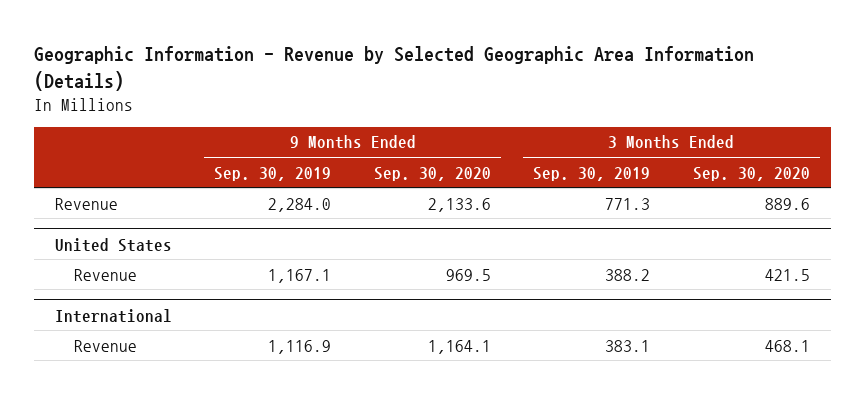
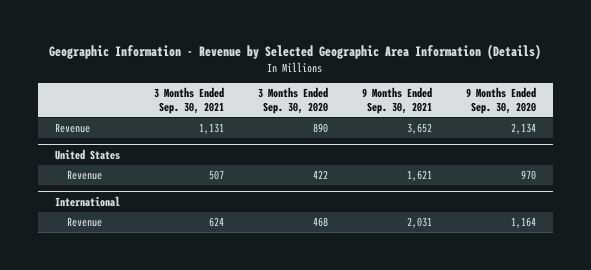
[214,166,332,181] Sep. 30, 2019 -> none
[533,166,651,181] Sep. 30, 2019 -> none
none -> [153,87,224,114] 3 Months Ended Sep. 30, 2021
none -> [362,87,433,114] 9 Months Ended Sep. 30, 2021
[427,197,491,212] 2,133.6 -> [511,123,537,135] 2,134
[764,197,810,210] 889.6 -> [312,123,328,134] 890
[445,268,491,281] 969.5 -> [521,170,537,181] 970
[764,268,810,281] 421.5 -> [312,170,328,180] 422
[427,339,491,354] 1,164.1 -> [511,217,537,229] 1,164
[764,339,810,352] 468.1 -> [312,217,328,228] 468

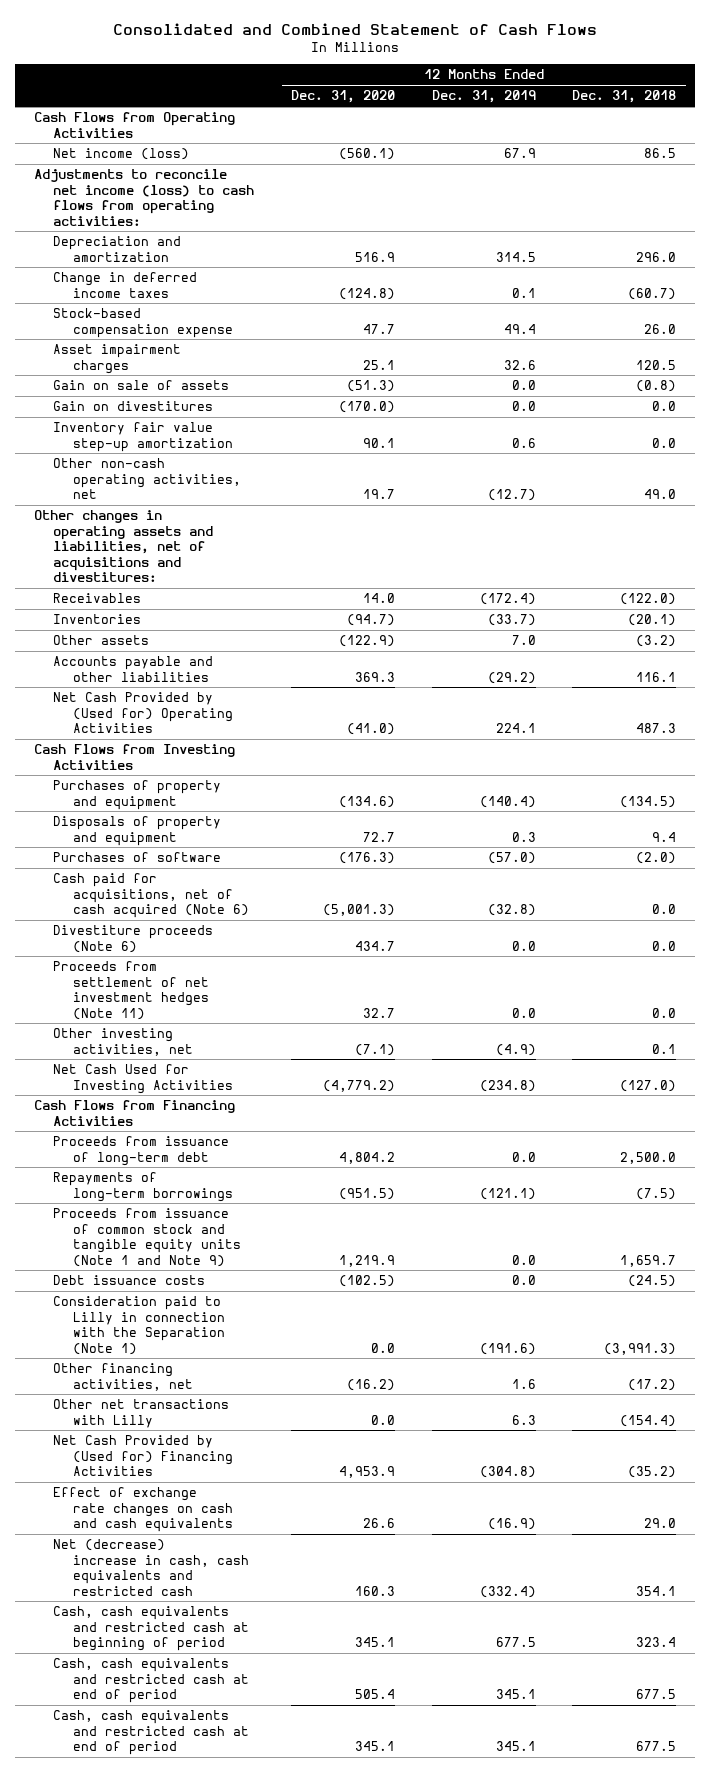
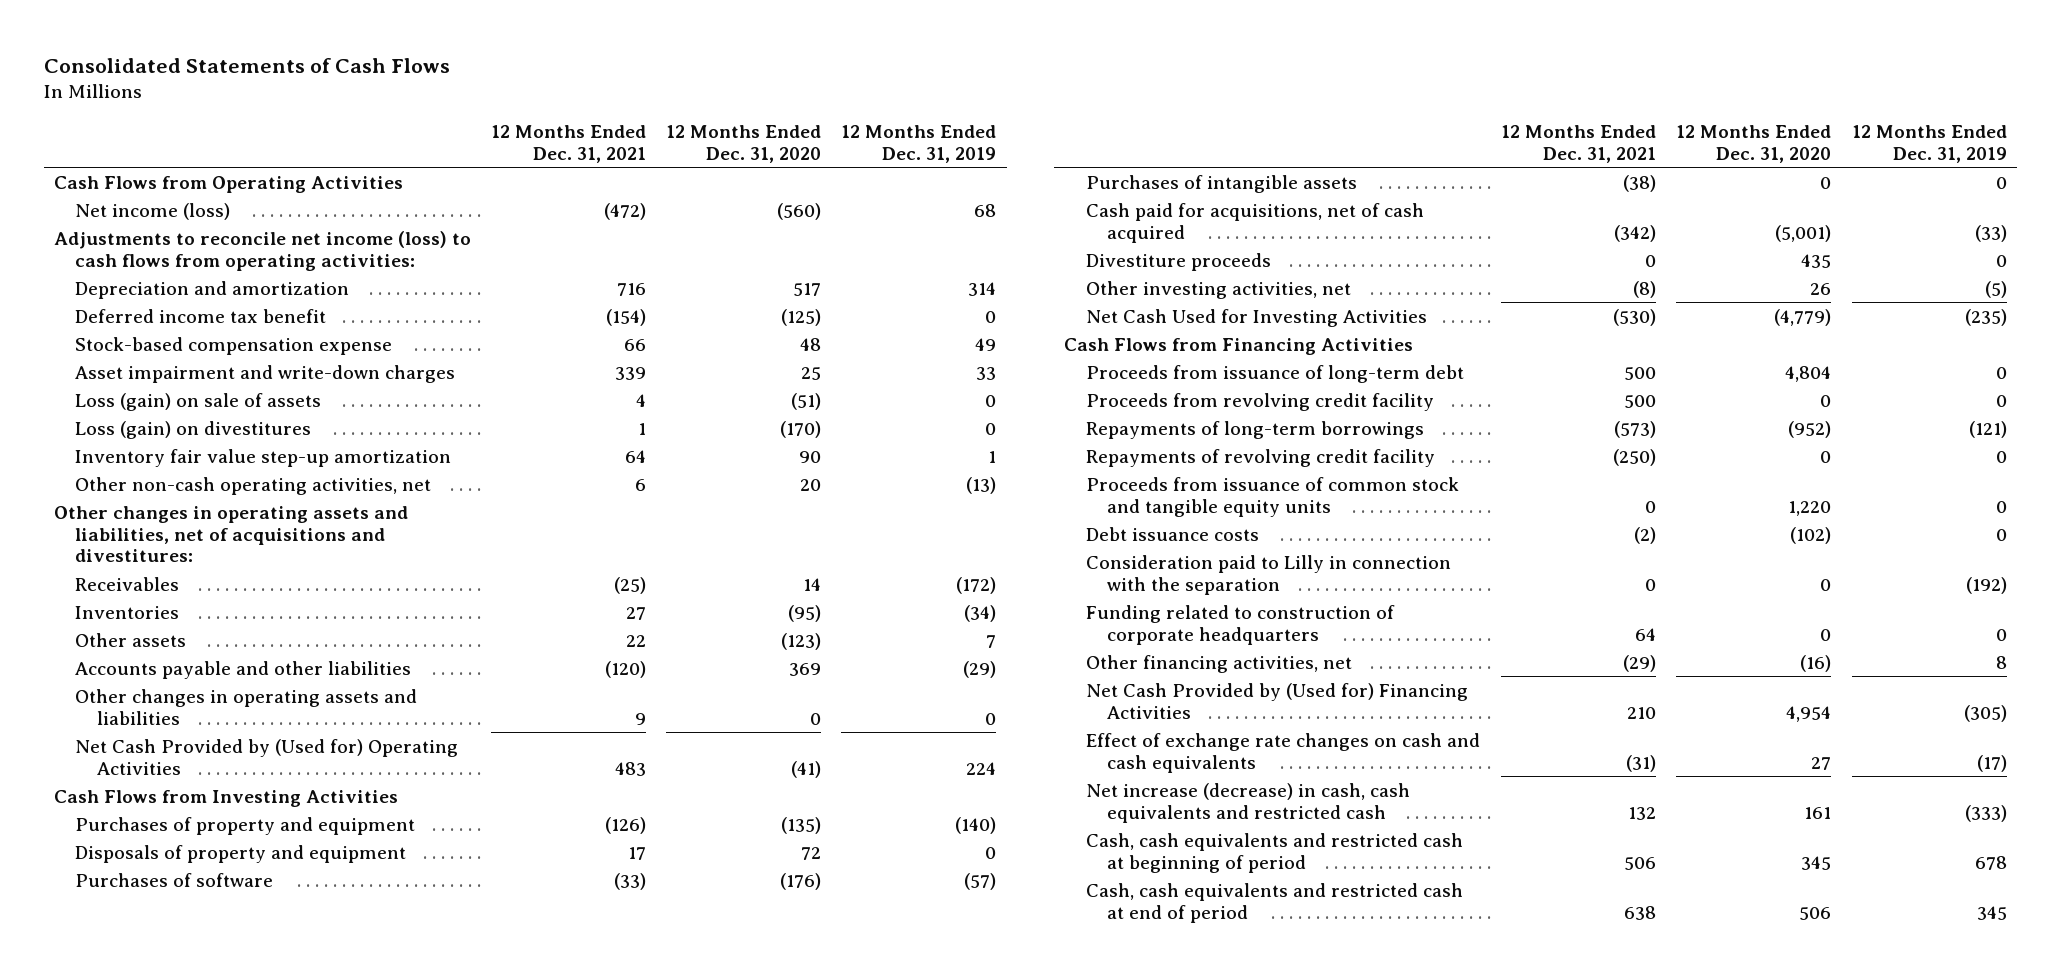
[113,22,598,35] Consolidated and Combined Statement of Cash Flows -> [43,57,450,73] Consolidated Statements of Cash Flows
[572,90,677,104] Dec. 31, 2018 -> none
none -> [490,124,646,163] 12 Months Ended Dec. 31, 2021
[338,148,395,161] (560.1) -> [777,202,822,220] (560)
[503,148,536,159] 67.9 -> [974,203,997,217] 68
[354,251,395,262] 516.9 -> [793,282,822,296] 517
[495,251,536,262] 314.5 -> [968,281,997,296] 314
[53,272,198,298] Change in deferred income taxes -> [75,308,327,323] Deferred income tax benefit
[338,287,395,300] (124.8) -> [781,308,822,326] (125)
[511,287,536,298] 0.1 -> [985,310,997,323] 0
[362,323,395,334] 47.7 -> [800,337,822,351] 48
[503,323,536,334] 49.4 -> [975,337,997,351] 49
[53,344,182,374] Asset impairment charges -> [75,364,456,383] Asset impairment and write-down charges
[362,359,395,370] 25.1 -> [801,366,822,380] 25
[503,359,536,370] 32.6 -> [976,366,997,380] 33
[53,380,230,391] Gain on sale of assets -> [75,392,322,411] Loss (gain) on sale of assets
[346,380,395,393] (51.3) -> [791,392,822,410] (51)
[511,380,536,391] 0.0 -> [985,394,997,407] 0
[53,401,214,412] Gain on divestitures -> [75,420,312,439] Loss (gain) on divestitures
[338,401,395,414] (170.0) -> [780,420,822,438] (170)
[511,401,536,412] 0.0 -> [985,422,997,435] 0
[362,437,395,448] 90.1 -> [799,450,822,463] 90
[511,437,536,448] 0.6 -> [988,450,997,463] 1
[362,489,395,500] 19.7 -> [800,478,822,491] 20
[487,489,536,502] (12.7) -> [966,476,997,494] (13)
[362,593,395,604] 14.0 -> [803,577,822,591] 14
[479,593,536,606] (172.4) -> [956,576,997,594] (172)
[346,614,395,627] (94.7) -> [788,604,822,622] (95)
[487,614,536,627] (33.7) -> [964,604,997,622] (34)
[338,635,395,648] (122.9) -> [781,632,822,650] (123)
[511,635,536,646] 7.0 -> [986,634,997,648] 7
[354,671,395,682] 369.3 -> [789,662,822,676] 369
[487,671,536,684] (29.2) -> [963,660,997,678] (29)
none -> [75,688,418,725] Other changes in operating assets and liabilities
[346,723,395,736] (41.0) -> [791,760,822,778] (41)
[495,723,536,734] 224.1 -> [966,761,997,775] 224
[53,961,209,1020] Proceeds from settlement of net investment hedges (Note 11) -> none
[338,795,395,808] (134.6) -> [781,816,822,834] (135)
[479,795,536,808] (140.4) -> [955,816,997,834] (140)
[362,831,395,842] 72.7 -> [801,846,822,860] 72
[511,831,536,842] 0.3 -> [985,846,997,859] 0
[338,852,395,865] (176.3) -> [780,872,822,890] (176)
[487,852,536,865] (57.0) -> [964,872,997,890] (57)
none -> [1085,174,1357,193] Purchases of intangible assets
[53,873,249,919] Cash paid for acquisitions, net of cash acquired (Note 6) -> [1085,202,1424,243] Cash paid for acquisitions, net of cash acquired
[322,904,395,917] (5,001.3) -> [1775,224,1832,242] (5,001)
[487,904,536,917] (32.8) -> [1974,224,2007,242] (33)
[53,925,214,953] Divestiture proceeds (Note 6) -> [1085,252,1271,271] Divestiture proceeds
[354,940,395,951] 434.7 -> [1801,253,1832,268] 435
[511,940,536,951] 0.0 -> [1995,254,2007,267] 0
[354,1043,395,1056] (7.1) -> [1810,282,1832,295] 26
[495,1043,536,1056] (4.9) -> [1984,280,2007,298] (5)
[322,1079,395,1092] (4,779.2) -> [1774,308,1832,326] (4,779)
[479,1079,536,1092] (234.8) -> [1964,308,2007,326] (235)
[53,1399,230,1428] Other net transactions with Lilly -> none
[53,1710,249,1756] Cash, cash equivalents and restricted cash at end of period -> none
[338,1151,395,1164] 4,804.2 -> [1785,365,1832,382] 4,804
[511,1151,536,1162] 0.0 -> [1995,366,2007,379] 0
none -> [1085,392,1434,411] Proceeds from revolving credit facility
[338,1187,395,1200] (951.5) -> [1788,420,1832,438] (952)
[479,1187,536,1200] (121.1) -> [1968,420,2007,438] (121)
none -> [1085,448,1435,467] Repayments of revolving credit facility
[53,1208,241,1267] Proceeds from issuance of common stock and tangible equity units (Note 1 and Note 9) -> [1085,476,1459,517] Proceeds from issuance of common stock and tangible equity units
[338,1254,395,1267] 1,219.9 -> [1788,500,1832,516] 1,220
[511,1254,536,1265] 0.0 -> [1995,500,2007,513] 0
[338,1275,395,1288] (102.5) -> [1790,526,1832,544] (102)
[511,1275,536,1286] 0.0 -> [1995,528,2007,541] 0
[53,1296,225,1355] Consideration paid to Lilly in connection with the Separation (Note 1) -> [1085,554,1451,595] Consideration paid to Lilly in connection with the separation
[370,1342,395,1353] 0.0 -> [1820,578,1832,591] 0
[479,1342,536,1355] (191.6) -> [1965,576,2007,594] (192)
none -> [1085,604,1395,645] Funding related to construction of corporate headquarters
[346,1378,395,1391] (16.2) -> [1800,654,1832,672] (16)
[511,1378,536,1389] 1.6 -> [1995,655,2007,669] 8
[338,1466,395,1479] 4,953.9 -> [1786,705,1832,722] 4,954
[479,1466,536,1479] (304.8) -> [1963,704,2007,722] (305)
[362,1518,395,1529] 26.6 -> [1811,756,1832,770] 27
[487,1518,536,1531] (16.9) -> [1976,754,2007,772] (17)
[53,1539,249,1596] Net (decrease) increase in cash, cash equivalents and restricted cash -> [1085,782,1410,823] Net increase (decrease) in cash, cash equivalents and restricted cash
[354,1585,395,1596] 160.3 -> [1804,806,1832,819] 161
[479,1585,536,1598] (332.4) -> [1964,804,2007,822] (333)
[354,1637,395,1648] 345.1 -> [1801,855,1832,870] 345
[495,1637,536,1648] 677.5 -> [1974,855,2007,870] 678
[354,1689,395,1700] 505.4 -> [1799,906,1832,920] 506
[495,1689,536,1700] 345.1 -> [1976,905,2007,920] 345

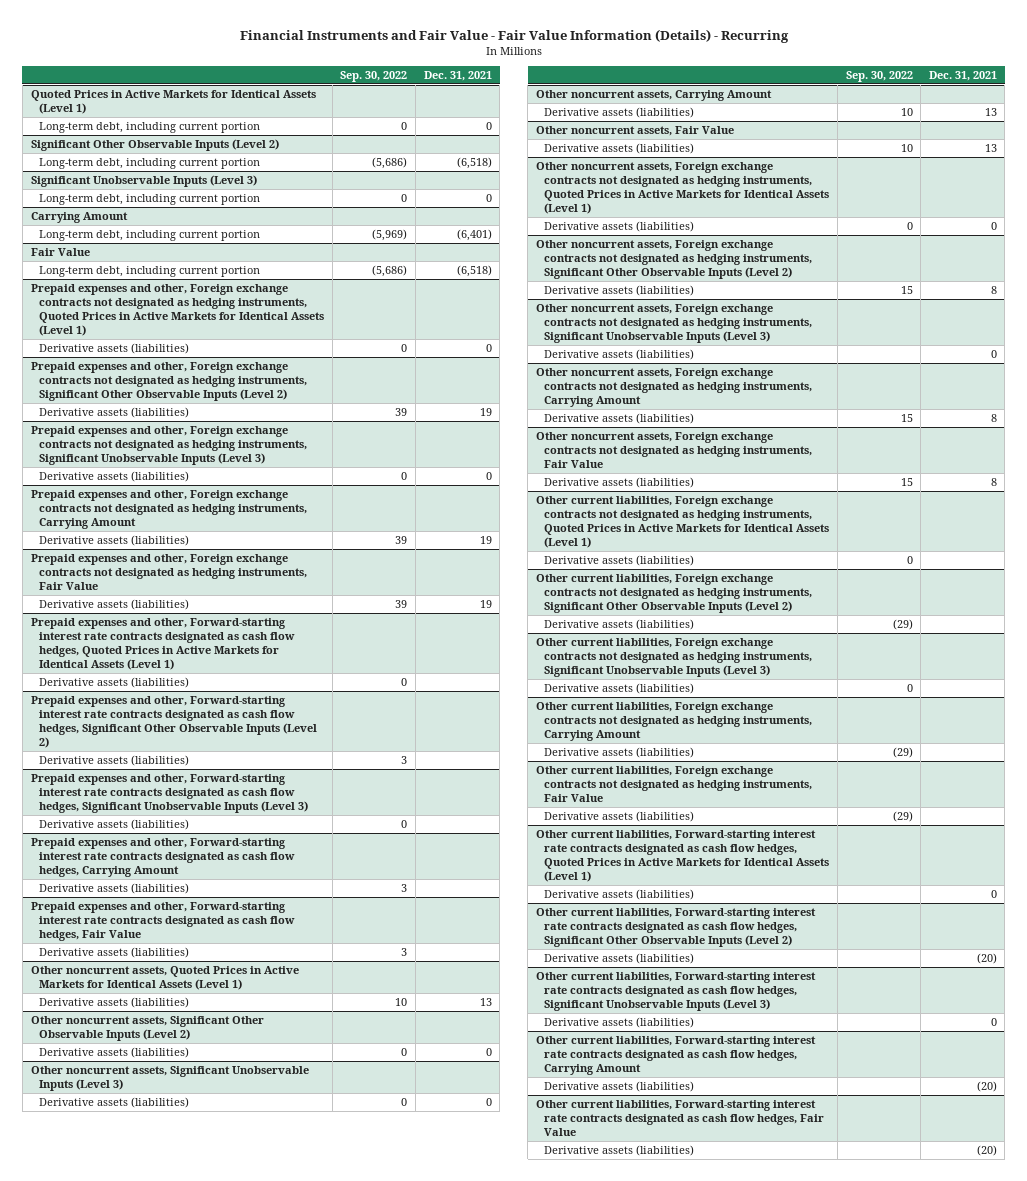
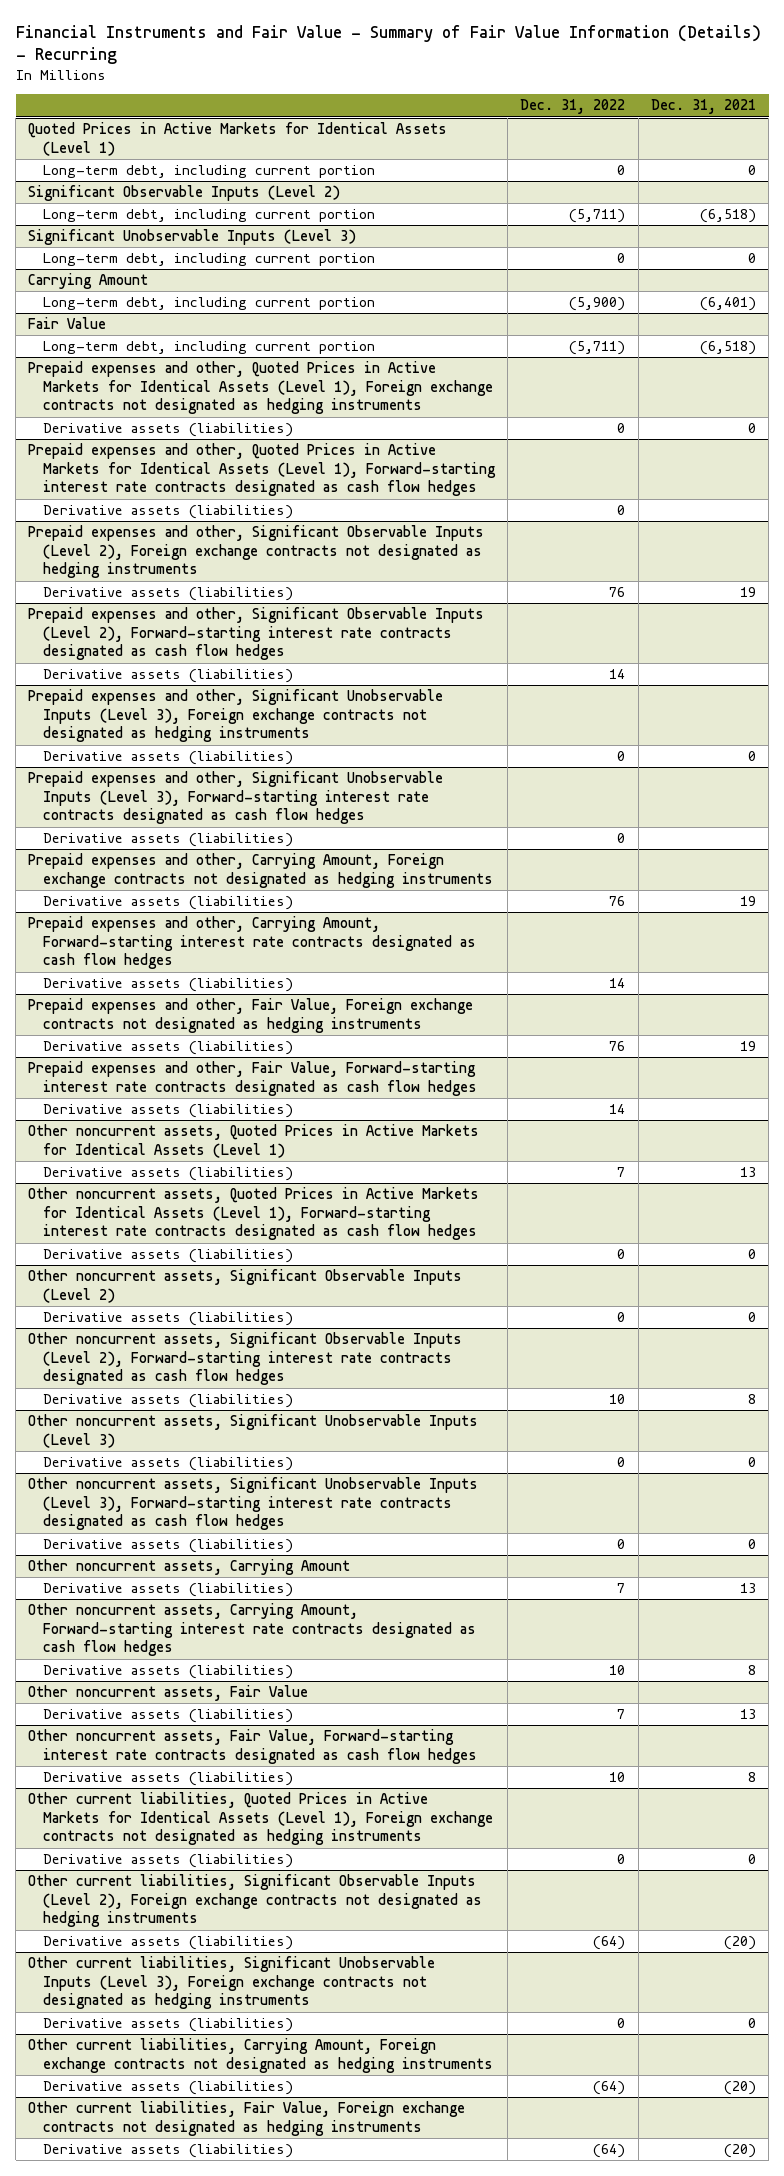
[239,28,789,43] Financial Instruments and Fair Value - Fair Value Information (Details) - Recurring -> [15,24,761,65] Financial Instruments and Fair Value - Summary of Fair Value Information (Details) - Recurring
[340,70,408,82] Sep. 30, 2022 -> none
none -> [520,99,626,115] Dec. 31, 2022
[30,138,279,151] Significant Other Observable Inputs (Level 2) -> [28,185,341,202] Significant Observable Inputs (Level 2)
[39,342,190,354] Derivative assets (liabilities) -> none
[30,361,308,402] Prepaid expenses and other, Foreign exchange contracts not designated as hedging instruments, Significant Other Observable Inputs (Level 2) -> none
[39,406,190,418] Derivative assets (liabilities) -> none
[30,425,308,466] Prepaid expenses and other, Foreign exchange contracts not designated as hedging instruments, Significant Unobservable Inputs (Level 3) -> none
[30,283,325,337] Prepaid expenses and other, Foreign exchange contracts not designated as hedging instruments, Quoted Prices in Active Markets for Identical Assets (Level 1) -> [28,361,493,415] Prepaid expenses and other, Quoted Prices in Active Markets for Identical Assets (Level 1), Foreign exchange contracts not designated as hedging instruments
[30,489,308,530] Prepaid expenses and other, Foreign exchange contracts not designated as hedging instruments, Carrying Amount -> none
[39,534,190,546] Derivative assets (liabilities) -> none
[30,553,308,591] Prepaid expenses and other, Foreign exchange contracts not designated as hedging instruments, Fair Value -> none
[39,598,190,610] Derivative assets (liabilities) -> none
[30,617,296,671] Prepaid expenses and other, Forward-starting interest rate contracts designated as cash flow hedges, Quoted Prices in Active Markets for Identical Assets (Level 1) -> [28,443,496,497] Prepaid expenses and other, Quoted Prices in Active Markets for Identical Assets (Level 1), Forward-starting interest rate contracts designated as cash flow hedges
none -> [28,525,485,579] Prepaid expenses and other, Significant Observable Inputs (Level 2), Foreign exchange contracts not designated as hedging instruments
none -> [42,587,293,602] Derivative assets (liabilities)
[30,695,318,749] Prepaid expenses and other, Forward-starting interest rate contracts designated as cash flow hedges, Significant Other Observable Inputs (Level 2) -> [28,607,485,661] Prepaid expenses and other, Significant Observable Inputs (Level 2), Forward-starting interest rate contracts designated as cash flow hedges
none -> [28,689,444,743] Prepaid expenses and other, Significant Unobservable Inputs (Level 3), Foreign exchange contracts not designated as hedging instruments
none -> [42,751,293,766] Derivative assets (liabilities)
[30,773,309,814] Prepaid expenses and other, Forward-starting interest rate contracts designated as cash flow hedges, Significant Unobservable Inputs (Level 3) -> [28,771,444,825] Prepaid expenses and other, Significant Unobservable Inputs (Level 3), Forward-starting interest rate contracts designated as cash flow hedges
none -> [28,853,493,888] Prepaid expenses and other, Carrying Amount, Foreign exchange contracts not designated as hedging instruments
none -> [42,896,293,911] Derivative assets (liabilities)
[30,837,296,878] Prepaid expenses and other, Forward-starting interest rate contracts designated as cash flow hedges, Carrying Amount -> [28,916,476,970] Prepaid expenses and other, Carrying Amount, Forward-starting interest rate contracts designated as cash flow hedges
none -> [28,998,474,1033] Prepaid expenses and other, Fair Value, Foreign exchange contracts not designated as hedging instruments
none -> [42,1041,293,1056] Derivative assets (liabilities)
[30,901,296,942] Prepaid expenses and other, Forward-starting interest rate contracts designated as cash flow hedges, Fair Value -> [28,1061,477,1096] Prepaid expenses and other, Fair Value, Forward-starting interest rate contracts designated as cash flow hedges
[30,1015,264,1042] Other noncurrent assets, Significant Other Observable Inputs (Level 2) -> none
none -> [28,1187,480,1241] Other noncurrent assets, Quoted Prices in Active Markets for Identical Assets (Level 1), Forward-starting interest rate contracts designated as cash flow hedges
none -> [28,1269,463,1303] Other noncurrent assets, Significant Observable Inputs (Level 2)
none -> [42,1312,293,1327] Derivative assets (liabilities)
none -> [28,1332,463,1386] Other noncurrent assets, Significant Observable Inputs (Level 2), Forward-starting interest rate contracts designated as cash flow hedges
none -> [42,1394,293,1409] Derivative assets (liabilities)
none -> [28,1477,479,1531] Other noncurrent assets, Significant Unobservable Inputs (Level 3), Forward-starting interest rate contracts designated as cash flow hedges
none -> [42,1539,293,1554] Derivative assets (liabilities)
none -> [28,1603,476,1657] Other noncurrent assets, Carrying Amount, Forward-starting interest rate contracts designated as cash flow hedges
none -> [42,1665,293,1680] Derivative assets (liabilities)
[535,161,830,215] Other noncurrent assets, Foreign exchange contracts not designated as hedging instruments, Quoted Prices in Active Markets for Identical Assets (Level 1) -> none
[544,220,695,232] Derivative assets (liabilities) -> none
[535,239,813,280] Other noncurrent assets, Foreign exchange contracts not designated as hedging instruments, Significant Other Observable Inputs (Level 2) -> none
[544,284,695,296] Derivative assets (liabilities) -> none
[535,303,813,344] Other noncurrent assets, Foreign exchange contracts not designated as hedging instruments, Significant Unobservable Inputs (Level 3) -> none
[544,348,695,360] Derivative assets (liabilities) -> none
[535,367,813,408] Other noncurrent assets, Foreign exchange contracts not designated as hedging instruments, Carrying Amount -> none
[544,412,695,424] Derivative assets (liabilities) -> none
[535,431,813,469] Other noncurrent assets, Foreign exchange contracts not designated as hedging instruments, Fair Value -> none
none -> [28,1729,477,1764] Other noncurrent assets, Fair Value, Forward-starting interest rate contracts designated as cash flow hedges
[544,554,695,566] Derivative assets (liabilities) -> none
[535,573,813,614] Other current liabilities, Foreign exchange contracts not designated as hedging instruments, Significant Other Observable Inputs (Level 2) -> none
[544,618,695,630] Derivative assets (liabilities) -> none
[535,637,813,678] Other current liabilities, Foreign exchange contracts not designated as hedging instruments, Significant Unobservable Inputs (Level 3) -> none
[544,682,695,694] Derivative assets (liabilities) -> none
[535,701,813,742] Other current liabilities, Foreign exchange contracts not designated as hedging instruments, Carrying Amount -> none
[544,746,695,758] Derivative assets (liabilities) -> none
[535,765,813,803] Other current liabilities, Foreign exchange contracts not designated as hedging instruments, Fair Value -> none
[544,810,695,822] Derivative assets (liabilities) -> none
[535,829,830,883] Other current liabilities, Forward-starting interest rate contracts designated as cash flow hedges, Quoted Prices in Active Markets for Identical Assets (Level 1) -> none
[535,495,830,549] Other current liabilities, Foreign exchange contracts not designated as hedging instruments, Quoted Prices in Active Markets for Identical Assets (Level 1) -> [28,1792,493,1846] Other current liabilities, Quoted Prices in Active Markets for Identical Assets (Level 1), Foreign exchange contracts not designated as hedging instruments
[535,907,816,948] Other current liabilities, Forward-starting interest rate contracts designated as cash flow hedges, Significant Other Observable Inputs (Level 2) -> none
none -> [28,1874,482,1928] Other current liabilities, Significant Observable Inputs (Level 2), Foreign exchange contracts not designated as hedging instruments
[535,971,816,1012] Other current liabilities, Forward-starting interest rate contracts designated as cash flow hedges, Significant Unobservable Inputs (Level 3) -> none
none -> [28,1956,436,2010] Other current liabilities, Significant Unobservable Inputs (Level 3), Foreign exchange contracts not designated as hedging instruments
[535,1035,816,1076] Other current liabilities, Forward-starting interest rate contracts designated as cash flow hedges, Carrying Amount -> none
none -> [28,2038,493,2073] Other current liabilities, Carrying Amount, Foreign exchange contracts not designated as hedging instruments
[535,1099,825,1137] Other current liabilities, Forward-starting interest rate contracts designated as cash flow hedges, Fair Value -> none
none -> [28,2101,466,2136] Other current liabilities, Fair Value, Foreign exchange contracts not designated as hedging instruments

